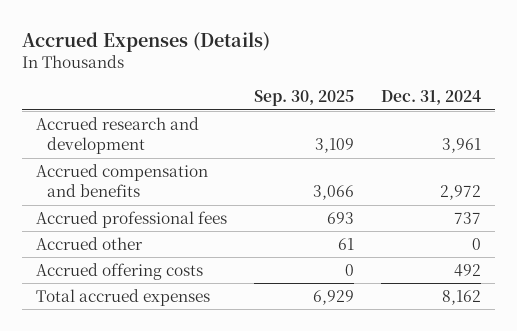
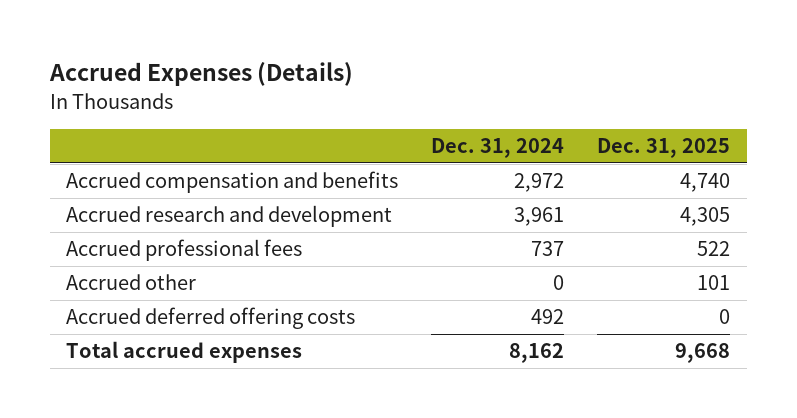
[254,90,355,107] Sep. 30, 2025 -> none
none -> [597,138,731,159] Dec. 31, 2025
[35,116,199,155] Accrued research and development -> [66,205,393,228] Accrued research and development
[35,262,203,280] Accrued offering costs -> [66,307,356,330] Accrued deferred offering costs

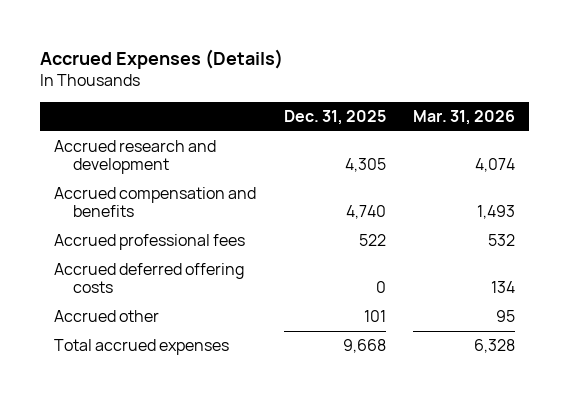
[431,138,565,159] Dec. 31, 2024 -> none
none -> [413,110,516,126] Mar. 31, 2026
[66,171,399,194] Accrued compensation and benefits -> [53,187,256,218] Accrued compensation and benefits
[66,274,197,291] Accrued other -> [53,310,159,323] Accrued other

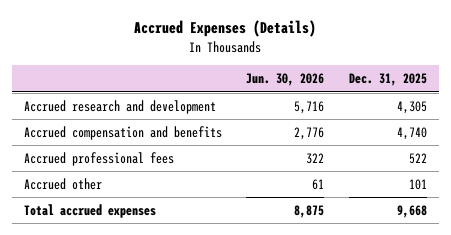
[413,110,516,126] Mar. 31, 2026 -> none
none -> [246,73,325,87] Jun. 30, 2026
[53,263,244,294] Accrued deferred offering costs -> none

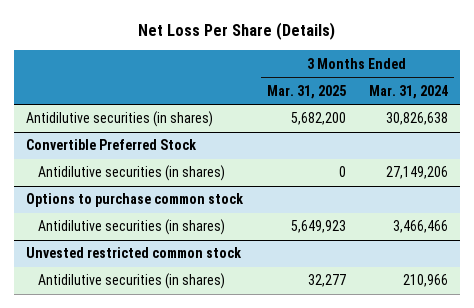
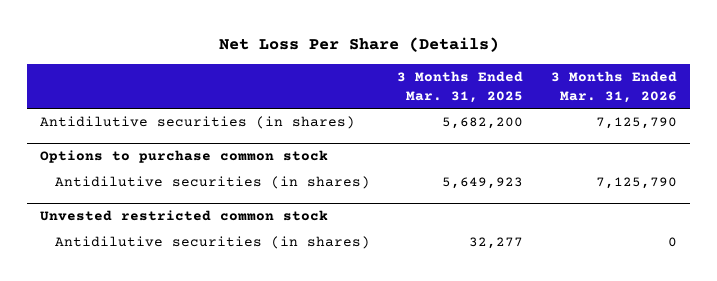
[369,84,449,99] Mar. 31, 2024 -> none
none -> [550,70,677,103] 3 Months Ended Mar. 31, 2026
[25,139,197,151] Convertible Preferred Stock -> none
[37,165,225,182] Antidilutive securities (in shares) -> none

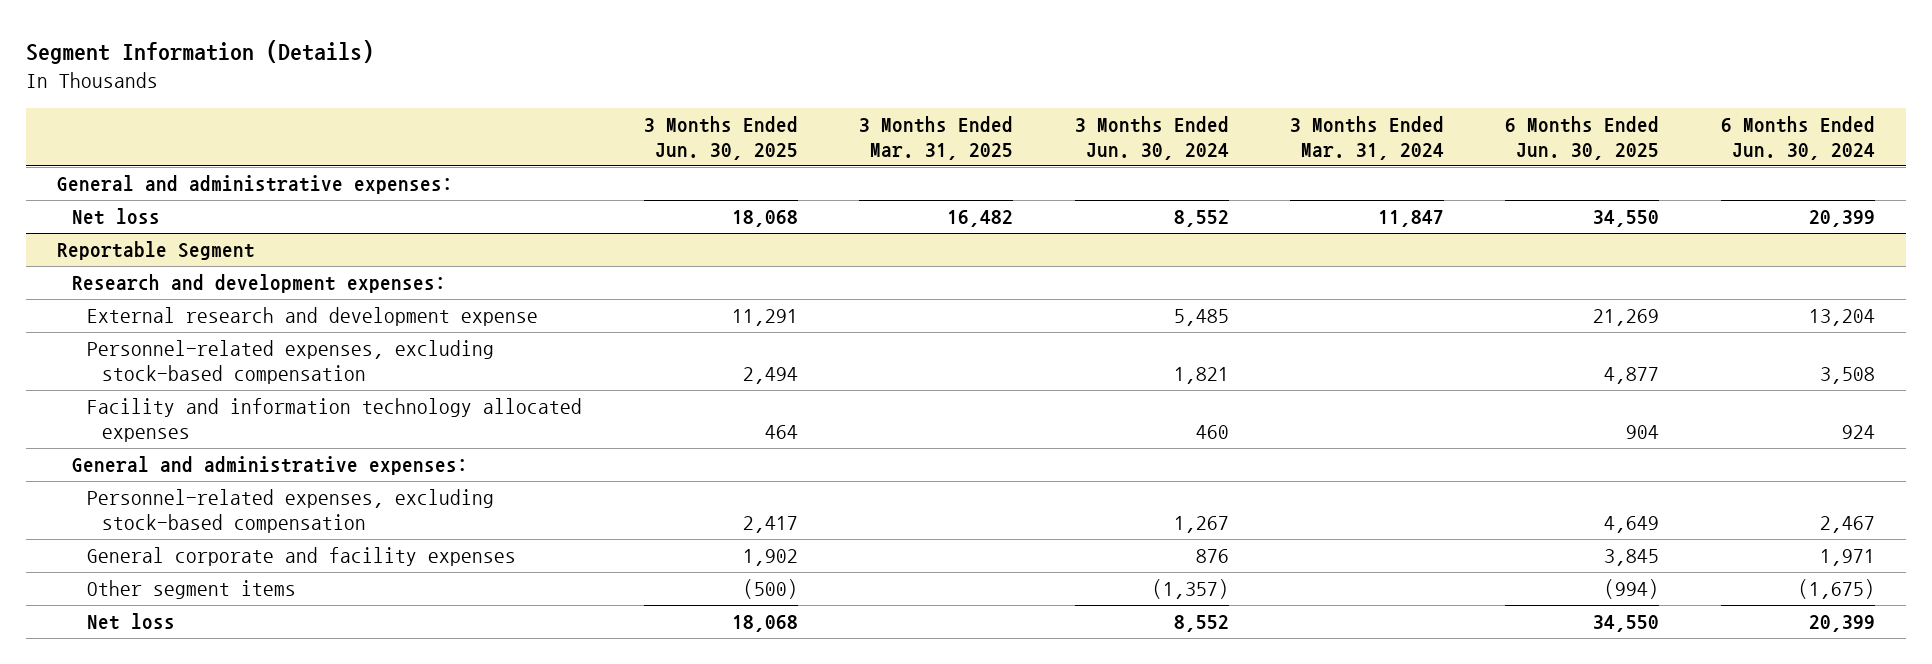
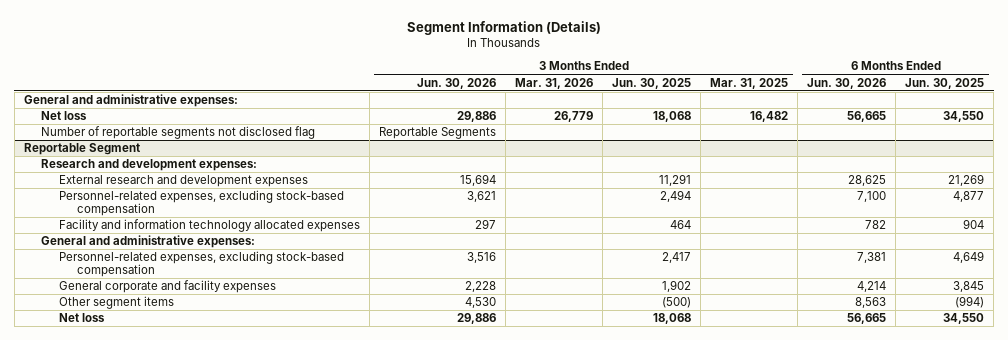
[1074,115,1229,161] 3 Months Ended Jun. 30, 2024 -> none
[1289,115,1444,161] 3 Months Ended Mar. 31, 2024 -> none
[1720,115,1875,161] 6 Months Ended Jun. 30, 2024 -> none
none -> [417,77,497,89] Jun. 30, 2026
none -> [515,77,594,89] Mar. 31, 2026
none -> [807,77,887,89] Jun. 30, 2026
none -> [41,126,316,140] Number of reportable segments not disclosed flag
[87,306,539,326] External research and development expense -> [59,175,309,188] External research and development expenses

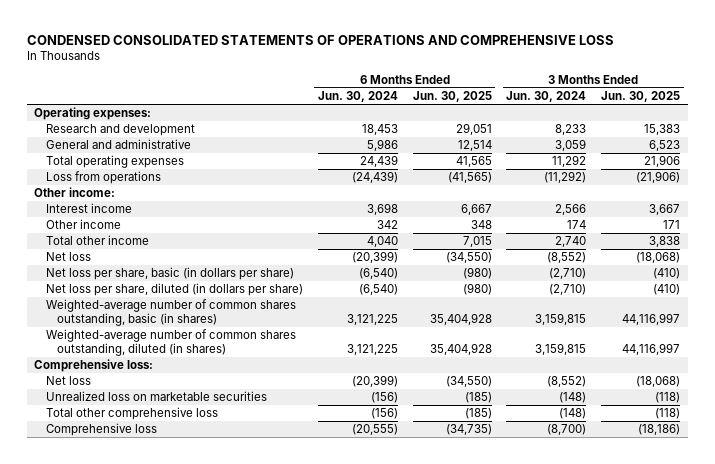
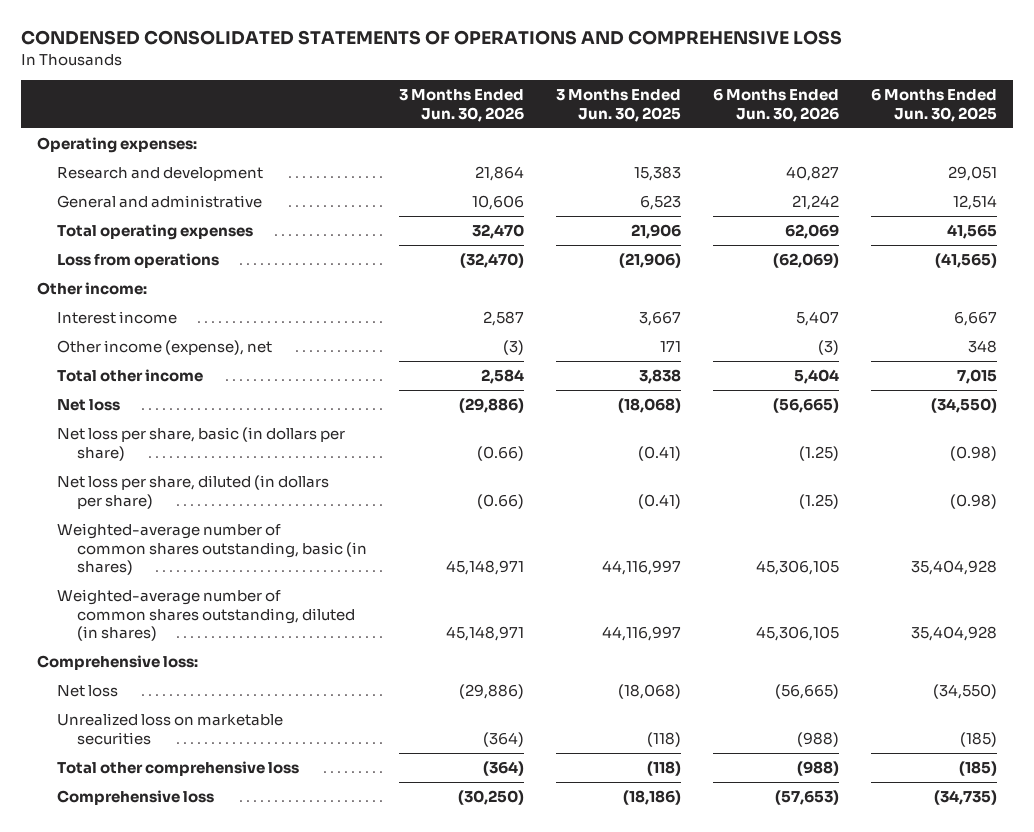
[317,91,398,103] Jun. 30, 2024 -> none
[506,91,587,103] Jun. 30, 2024 -> none
none -> [398,89,524,122] 3 Months Ended Jun. 30, 2026
none -> [713,88,840,122] 6 Months Ended Jun. 30, 2026
[45,219,121,230] Other income -> [56,340,272,356] Other income (expense), net
[462,267,492,280] (980) -> [950,445,998,461] (0.98)
[653,268,681,280] (410) -> [638,445,682,461] (0.41)
[462,283,492,296] (980) -> [950,493,998,509] (0.98)
[653,284,681,296] (410) -> [638,493,682,509] (0.41)

